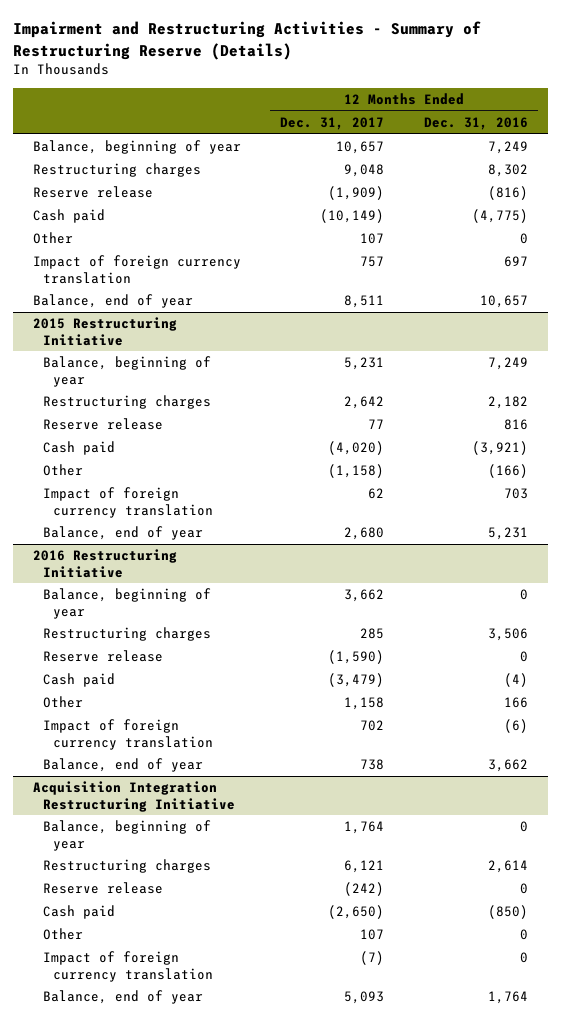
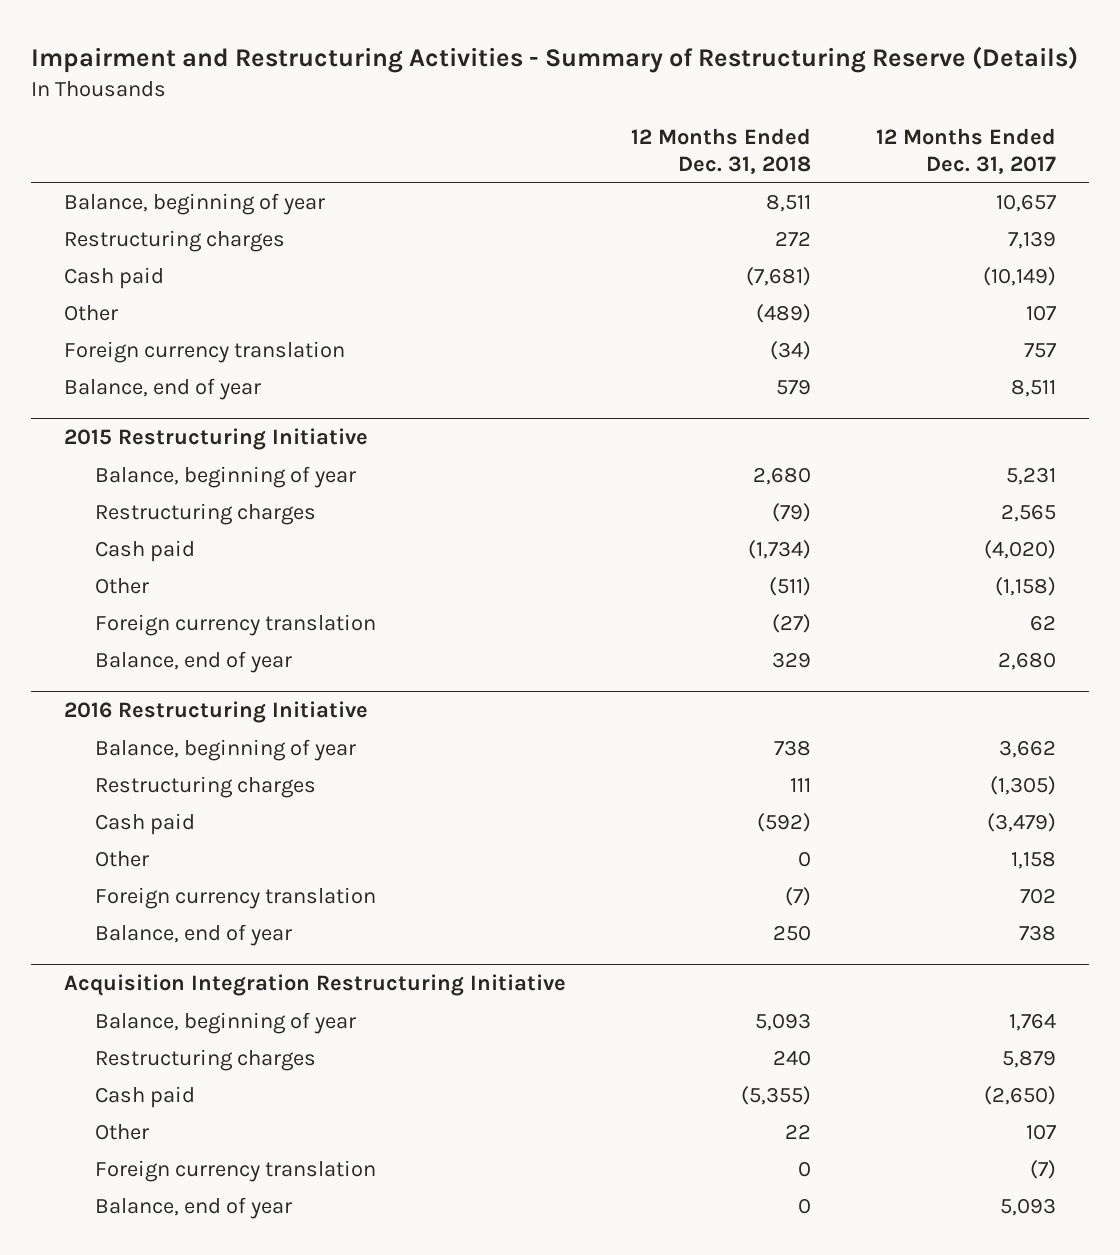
[423,117,528,131] Dec. 31, 2016 -> none
none -> [631,127,812,174] 12 Months Ended Dec. 31, 2018
[32,186,153,199] Reserve release -> none
[344,164,385,178] 9,048 -> [1008,230,1057,249] 7,139
[32,255,241,284] Impact of foreign currency translation -> [63,340,345,363] Foreign currency translation
[42,418,163,431] Reserve release -> none
[344,396,385,410] 2,642 -> [1001,503,1057,522] 2,565
[42,487,213,518] Impact of foreign currency translation -> [95,613,377,636] Foreign currency translation
[42,650,163,663] Reserve release -> none
[360,628,385,640] 285 -> [990,775,1057,795] (1,305)
[42,719,213,750] Impact of foreign currency translation -> [95,886,377,909] Foreign currency translation
[42,882,163,895] Reserve release -> none
[344,860,385,874] 6,121 -> [1002,1049,1057,1068] 5,879
[42,951,213,982] Impact of foreign currency translation -> [95,1159,377,1182] Foreign currency translation

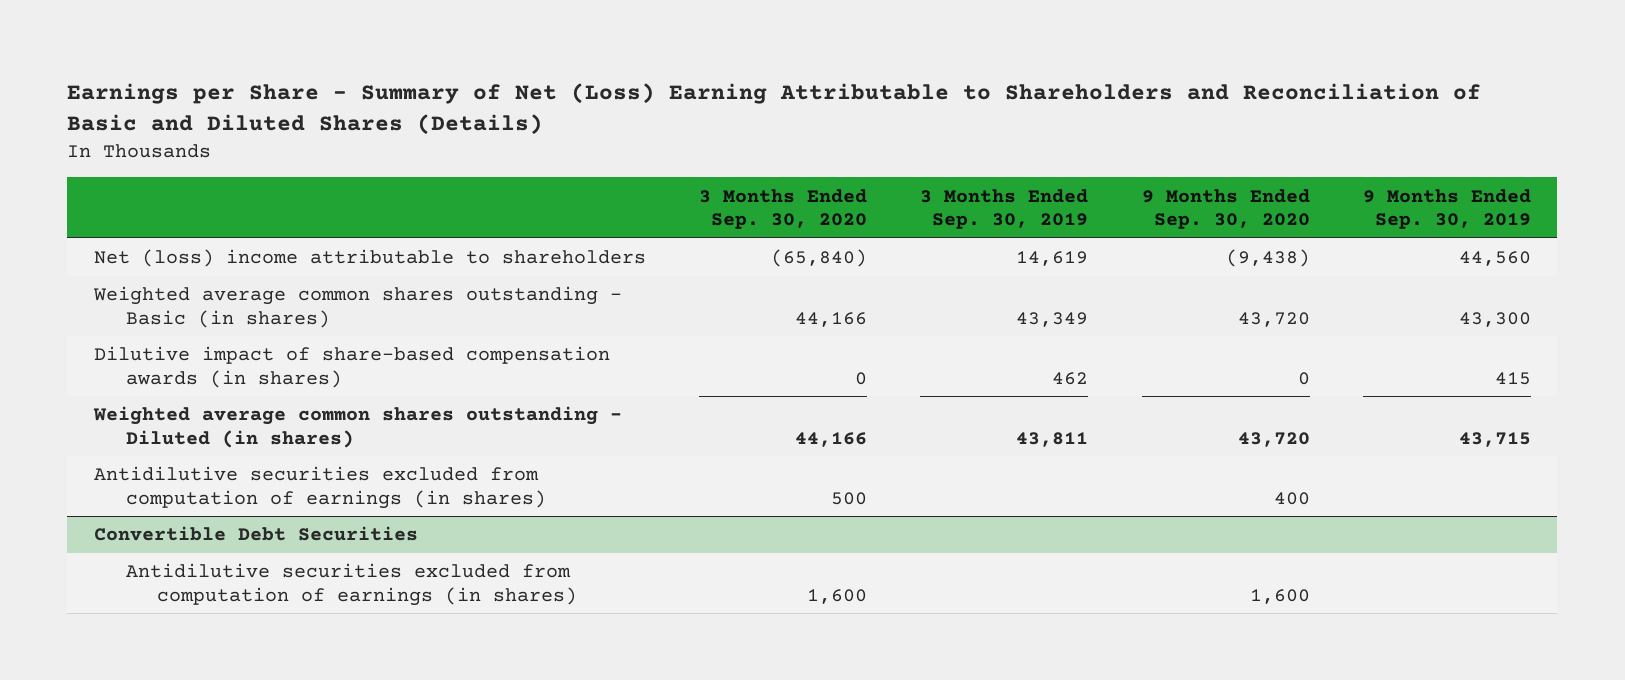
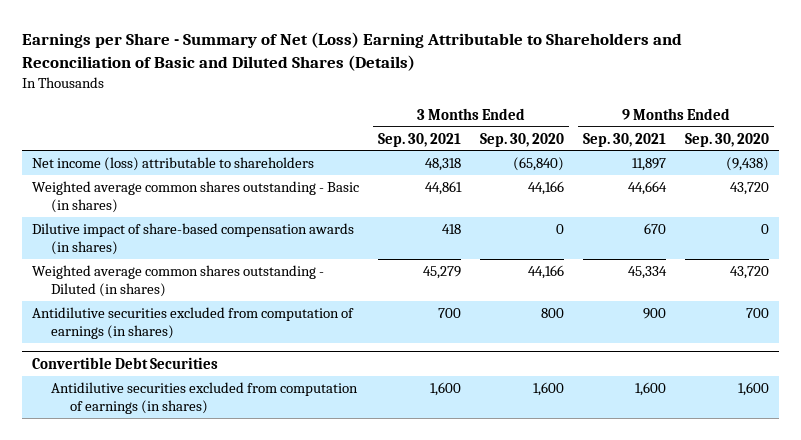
[920,188,1089,229] 3 Months Ended Sep. 30, 2019 -> none
[1362,188,1531,229] 9 Months Ended Sep. 30, 2019 -> none
none -> [377,132,461,147] Sep. 30, 2021
none -> [582,132,666,147] Sep. 30, 2021
[93,249,646,268] Net (loss) income attributable to shareholders -> [31,156,314,171] Net income (loss) attributable to shareholders
[831,491,868,505] 500 -> [540,307,564,318] 800
[1273,491,1310,505] 400 -> [746,307,770,318] 700

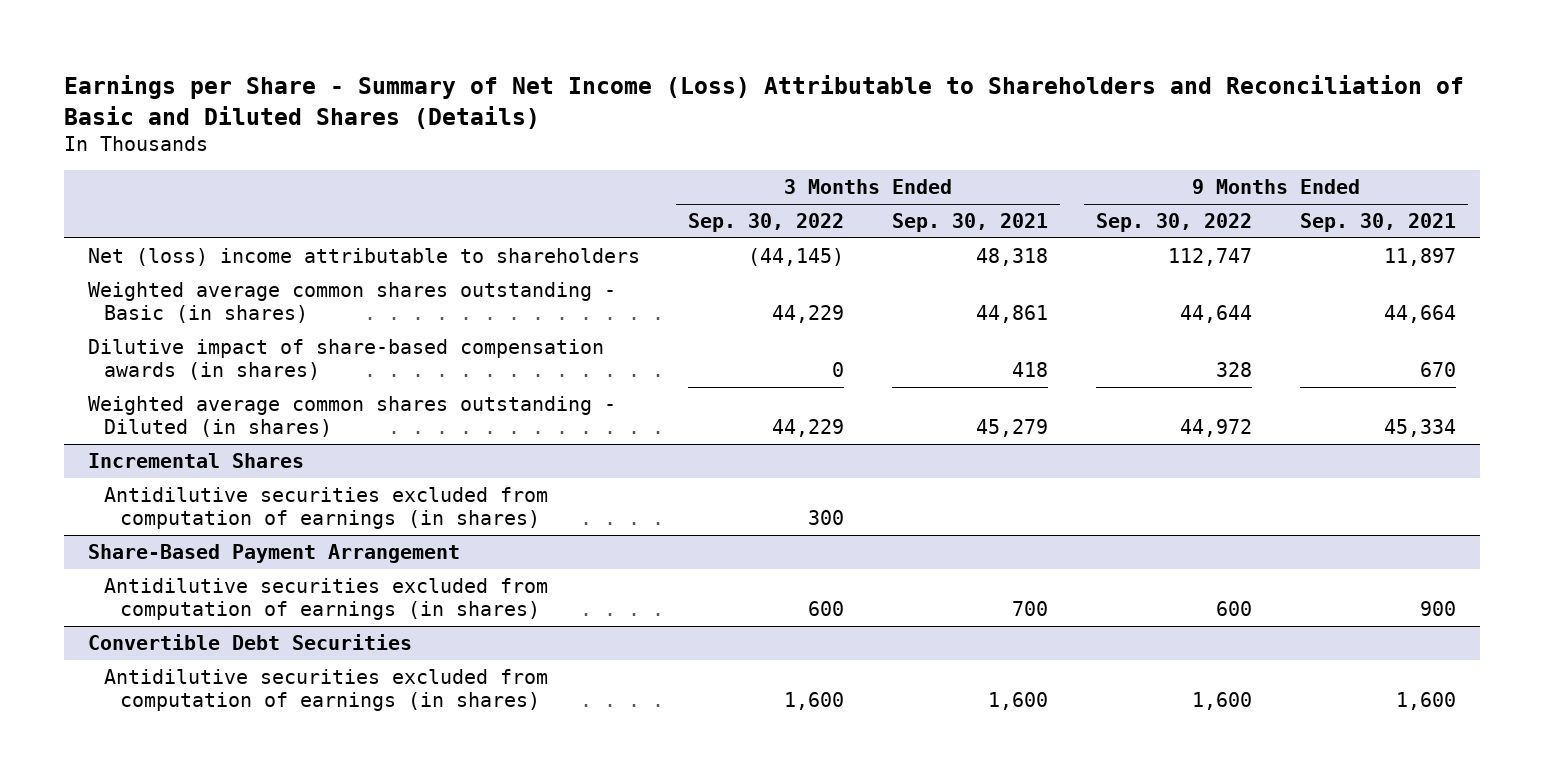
[22,32,683,72] Earnings per Share - Summary of Net (Loss) Earning Attributable to Shareholders and Reconciliation of Basic and Diluted Shares (Details) -> [63,75,1464,129] Earnings per Share - Summary of Net Income (Loss) Attributable to Shareholders and Reconciliation of Basic and Diluted Shares (Details)
[479,132,564,147] Sep. 30, 2020 -> none
[685,132,770,147] Sep. 30, 2020 -> none
none -> [688,213,845,233] Sep. 30, 2022
none -> [1096,213,1253,233] Sep. 30, 2022
[31,156,314,171] Net income (loss) attributable to shareholders -> [88,247,641,266] Net (loss) income attributable to shareholders
none -> [88,452,305,468] Incremental Shares
none -> [104,486,549,530] Antidilutive securities excluded from computation of earnings (in shares)
none -> [88,543,461,563] Share-Based Payment Arrangement

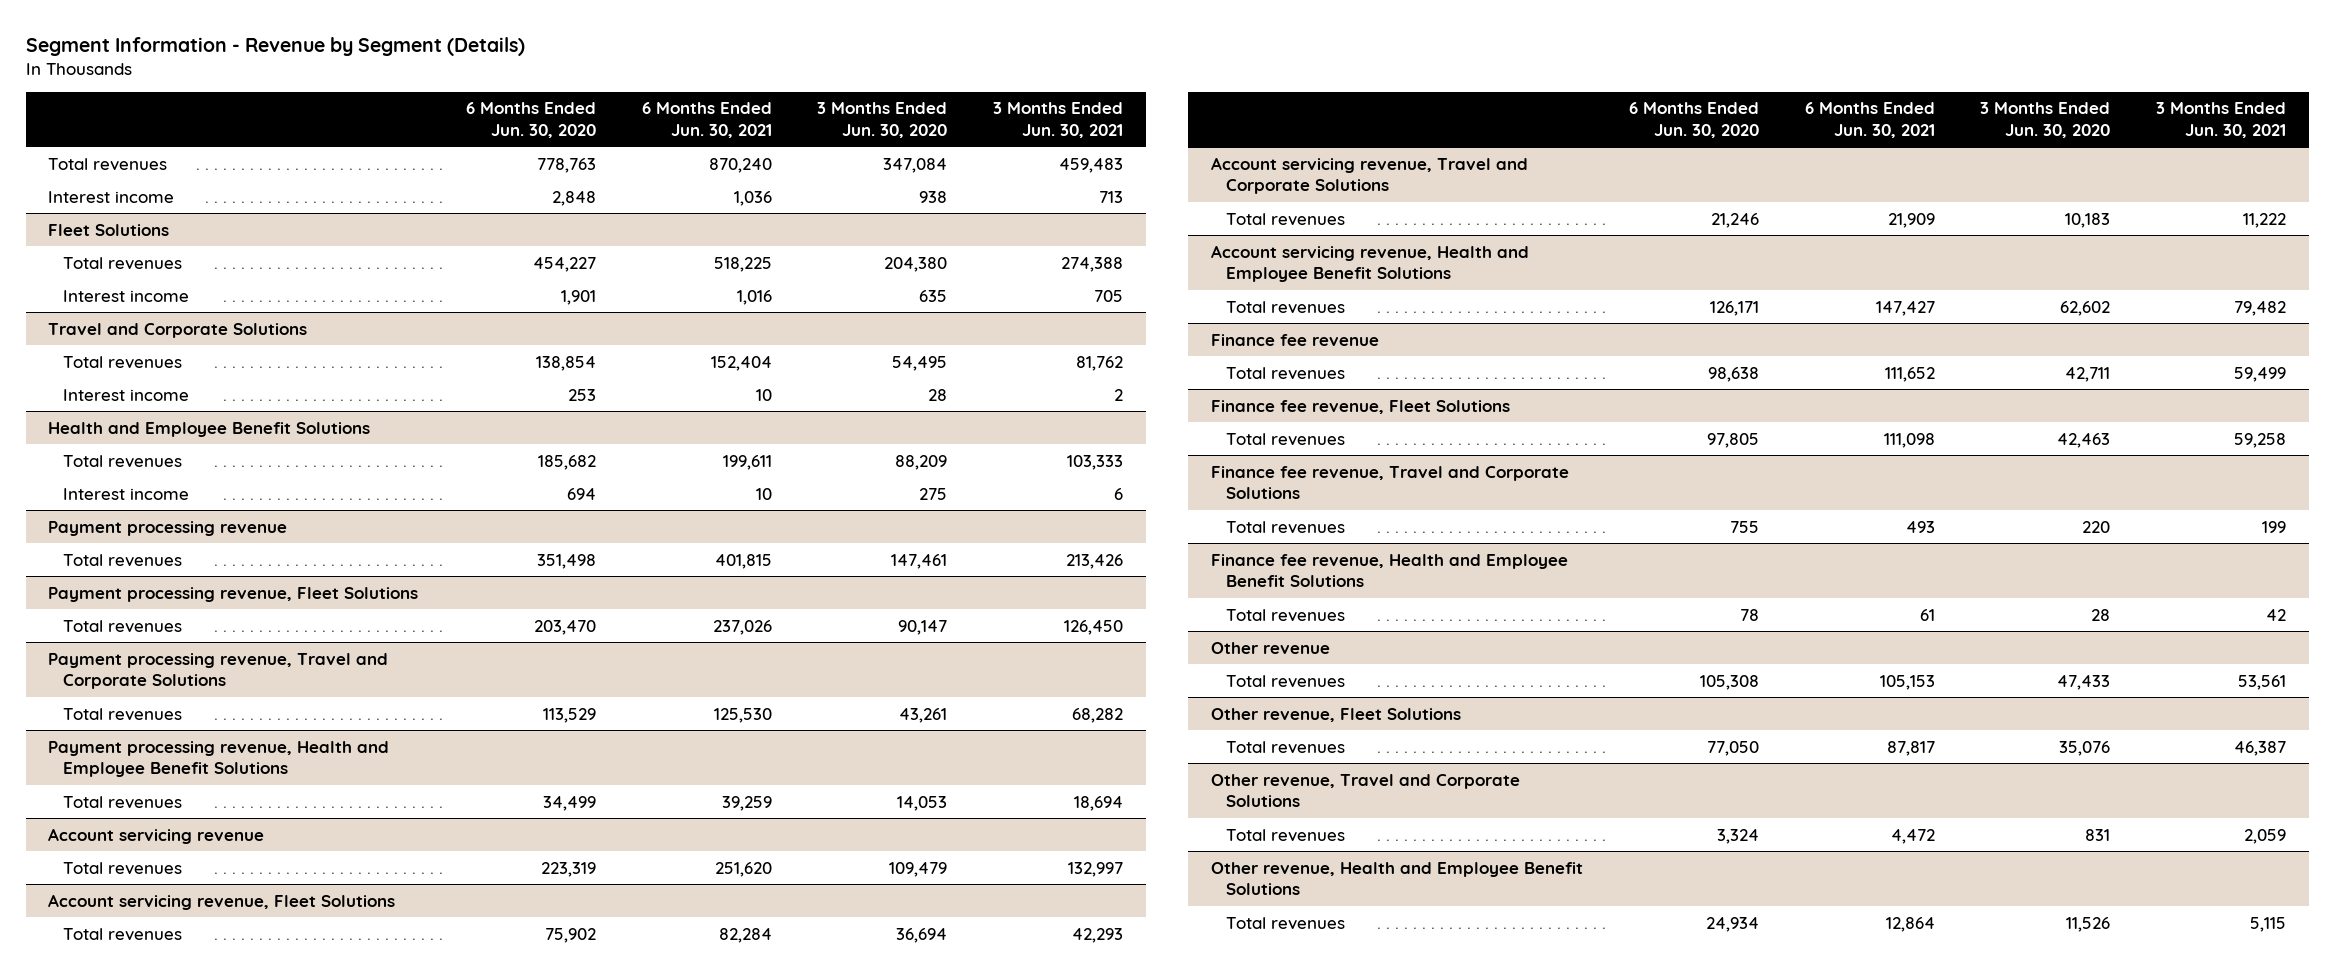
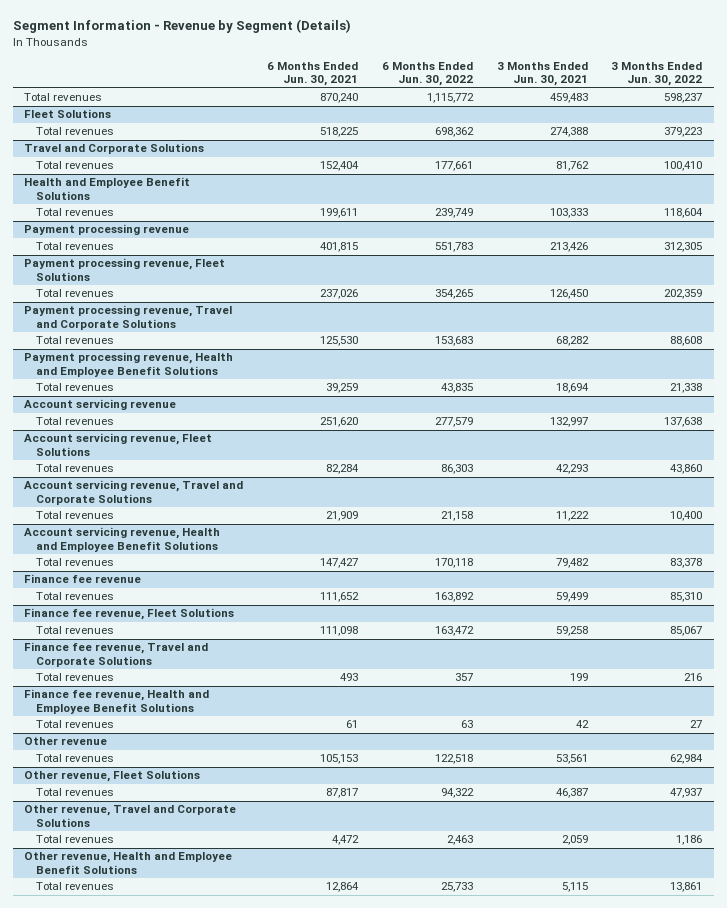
[466,102,597,138] 6 Months Ended Jun. 30, 2020 -> none
[817,102,948,138] 3 Months Ended Jun. 30, 2020 -> none
none -> [381,61,473,87] 6 Months Ended Jun. 30, 2022
none -> [611,61,703,87] 3 Months Ended Jun. 30, 2022
[48,190,175,203] Interest income -> none
[63,289,190,302] Interest income -> none
[63,388,190,401] Interest income -> none
[63,487,190,500] Interest income -> none

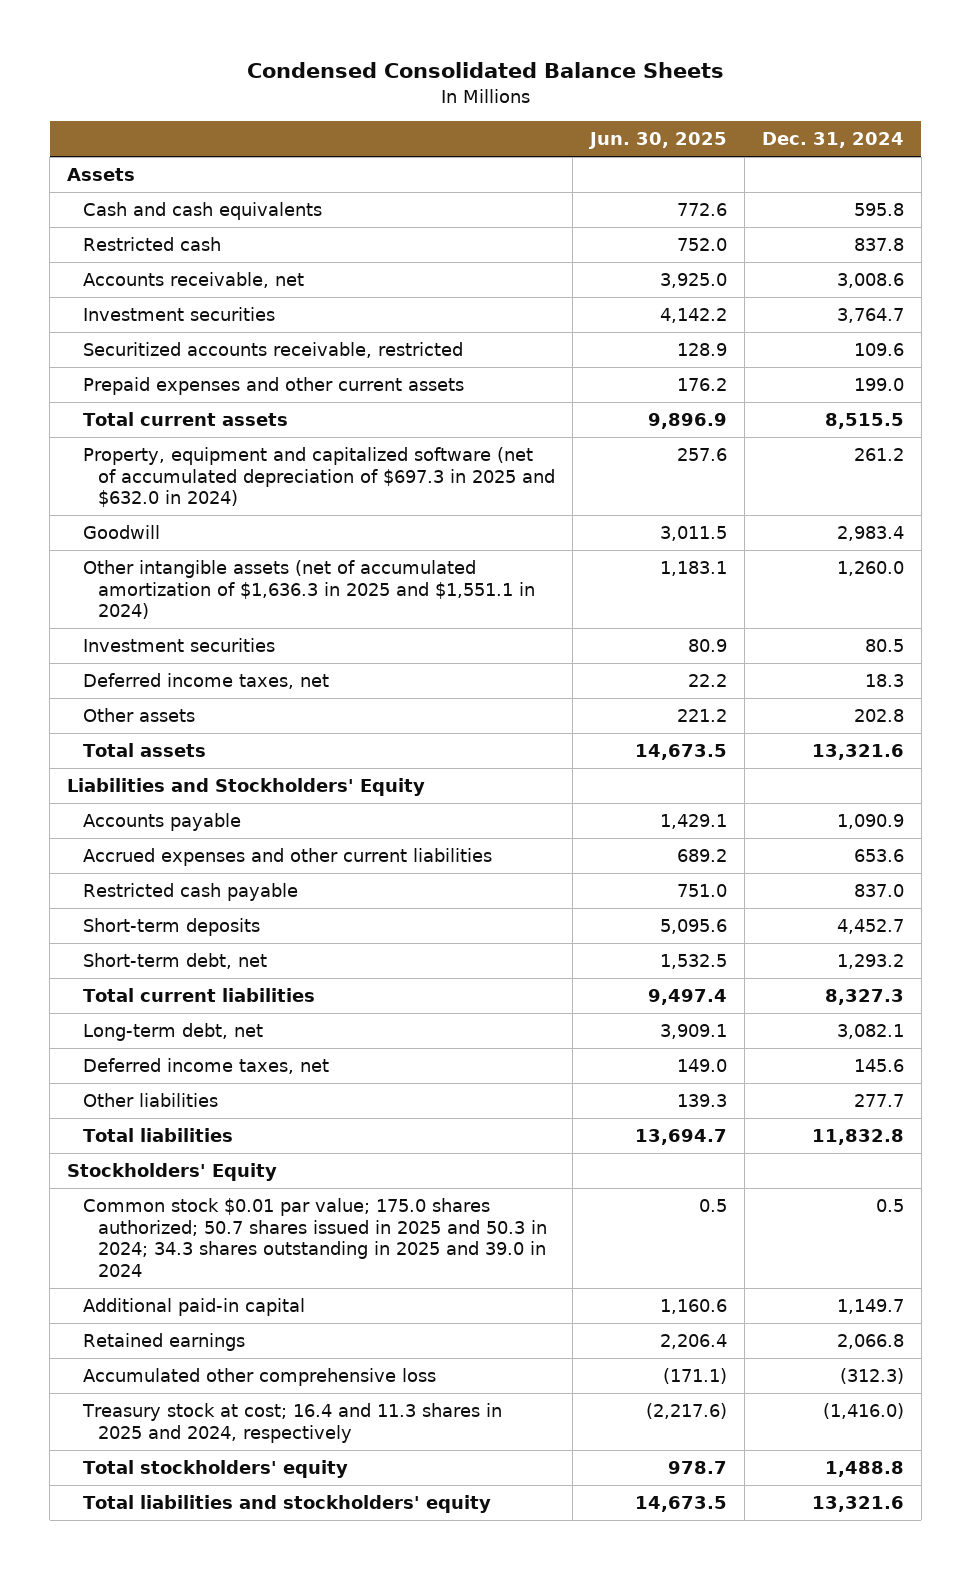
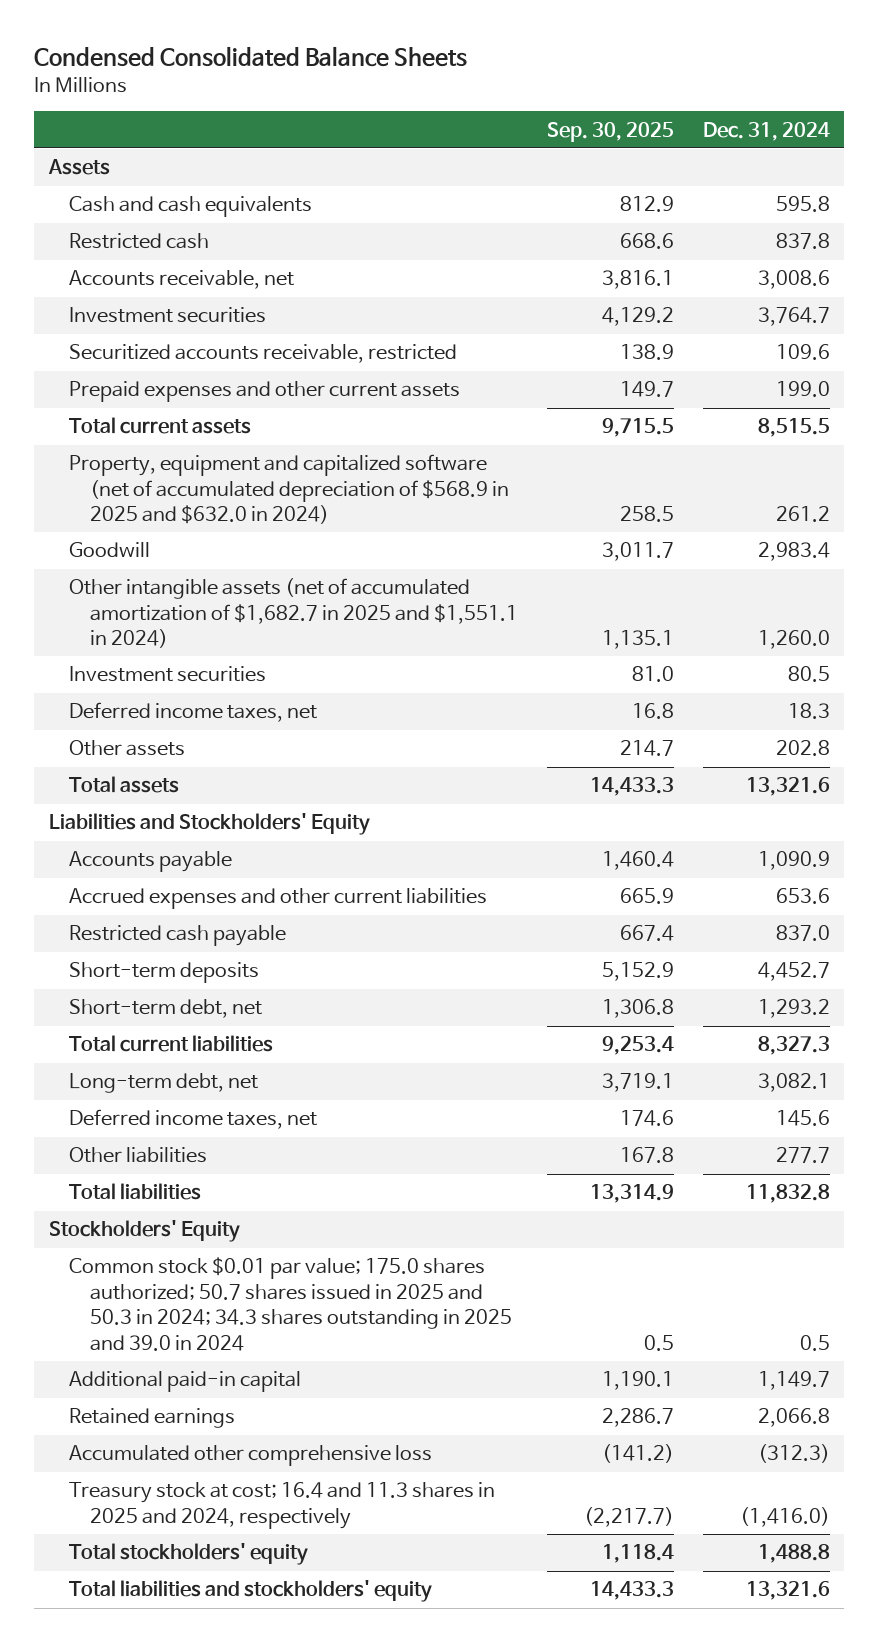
[587,132,727,150] Jun. 30, 2025 -> none
none -> [546,121,674,142] Sep. 30, 2025
[82,447,555,508] Property, equipment and capitalized software (net of accumulated depreciation of $697.3 in 2025 and $632.0 in 2024) -> [69,454,510,525] Property, equipment and capitalized software (net of accumulated depreciation of $568.9 in 2025 and $632.0 in 2024)
[82,560,535,620] Other intangible assets (net of accumulated amortization of $1,636.3 in 2025 and $1,551.1 in 2024) -> [69,578,519,649] Other intangible assets (net of accumulated amortization of $1,682.7 in 2025 and $1,551.1 in 2024)

